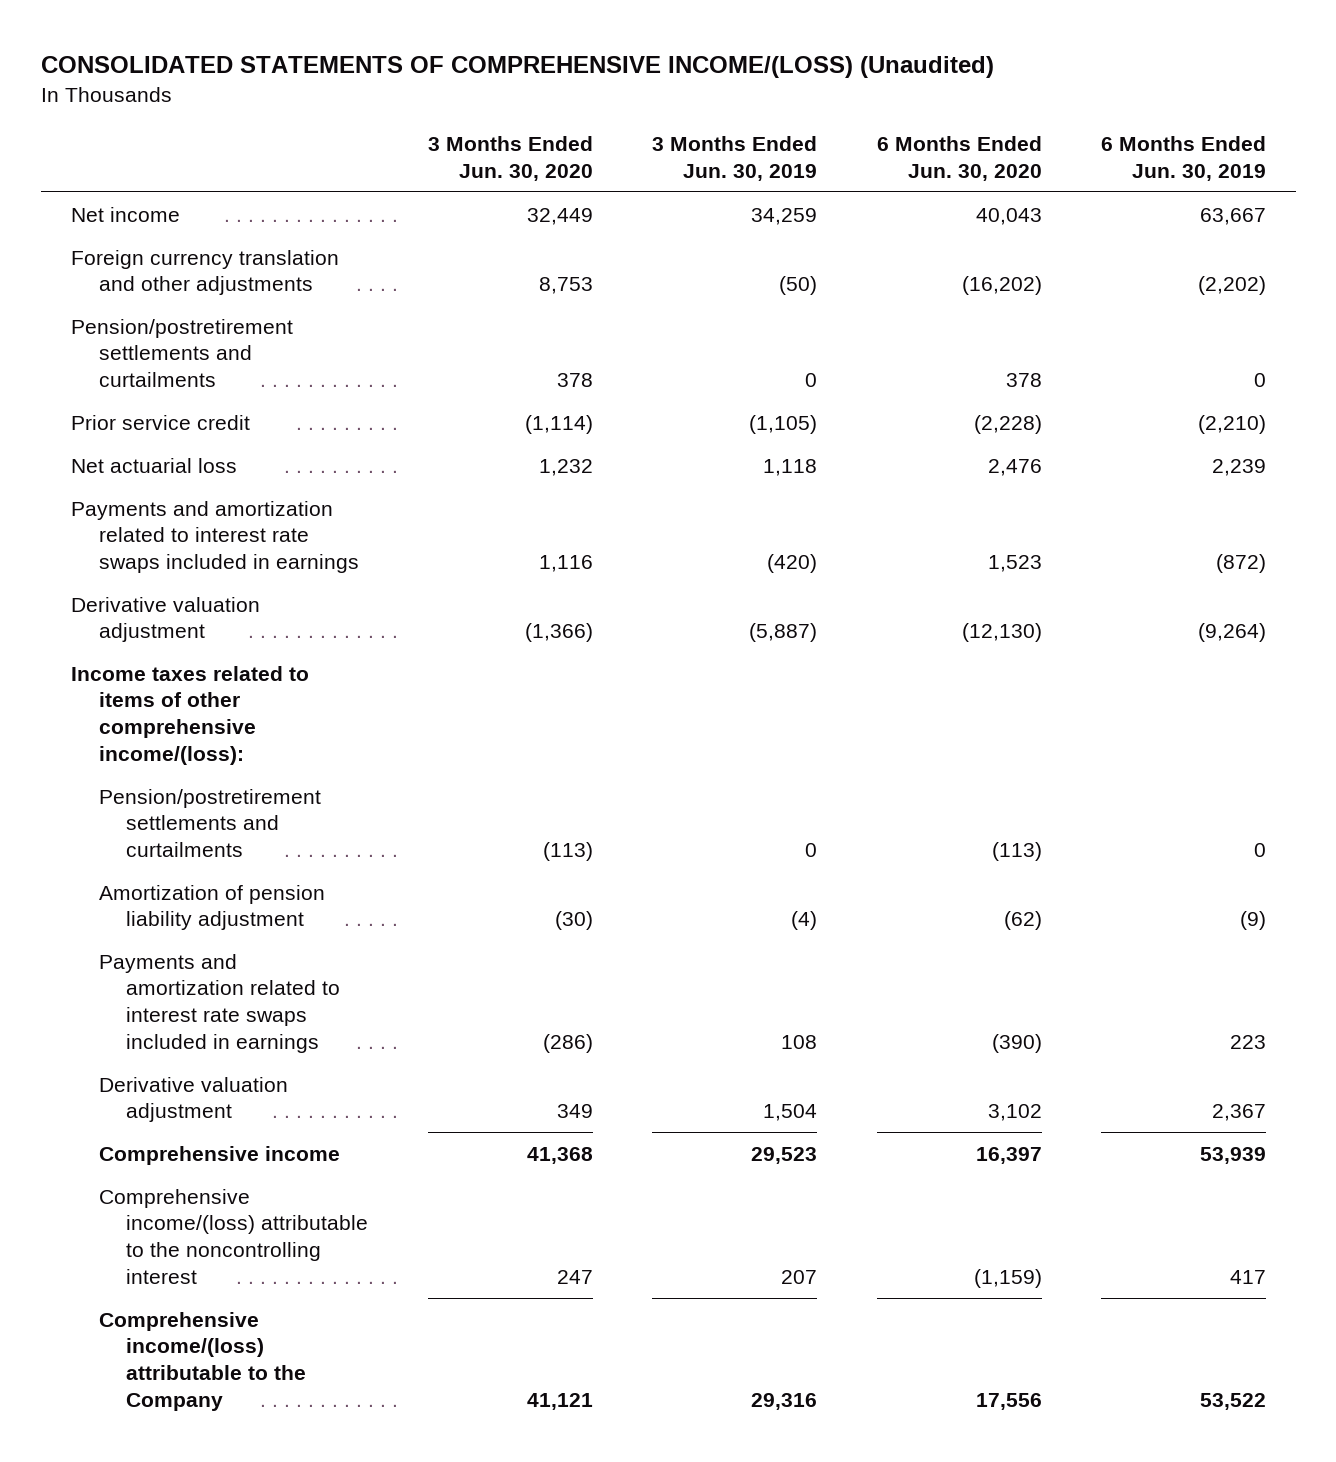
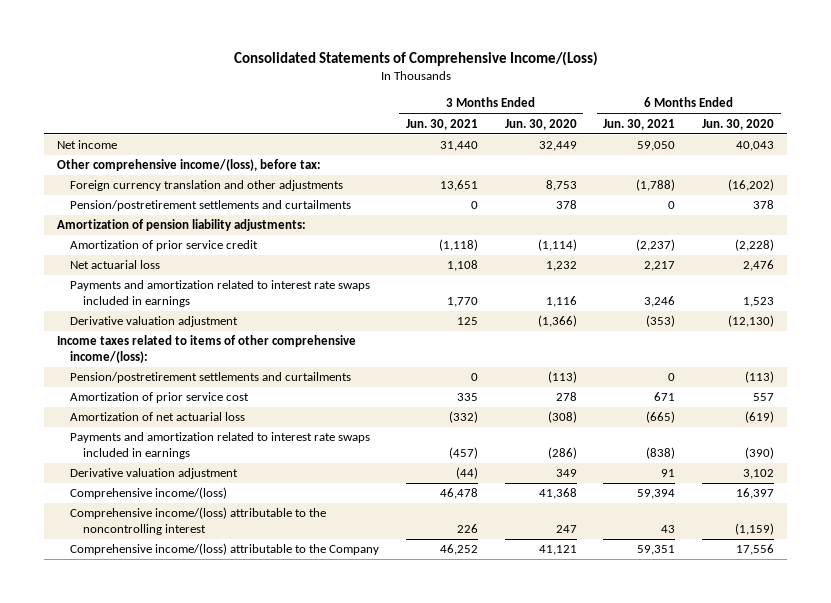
[40,56,994,79] CONSOLIDATED STATEMENTS OF COMPREHENSIVE INCOME/(LOSS) (Unaudited) -> [233,51,598,67] Consolidated Statements of Comprehensive Income/(Loss)
[652,135,818,181] 3 Months Ended Jun. 30, 2019 -> none
[1100,135,1266,181] 6 Months Ended Jun. 30, 2019 -> none
none -> [405,118,478,130] Jun. 30, 2021
none -> [603,118,676,130] Jun. 30, 2021
none -> [57,159,322,172] Other comprehensive income/(loss), before tax:
none -> [57,219,307,232] Amortization of pension liability adjustments:
[70,414,250,430] Prior service credit -> [70,240,259,252] Amortization of prior service credit
[98,884,325,931] Amortization of pension liability adjustment -> none
none -> [70,392,250,404] Amortization of prior service cost
none -> [70,412,246,422] Amortization of net actuarial loss
[98,1145,340,1165] Comprehensive income -> [70,487,228,500] Comprehensive income/(loss)

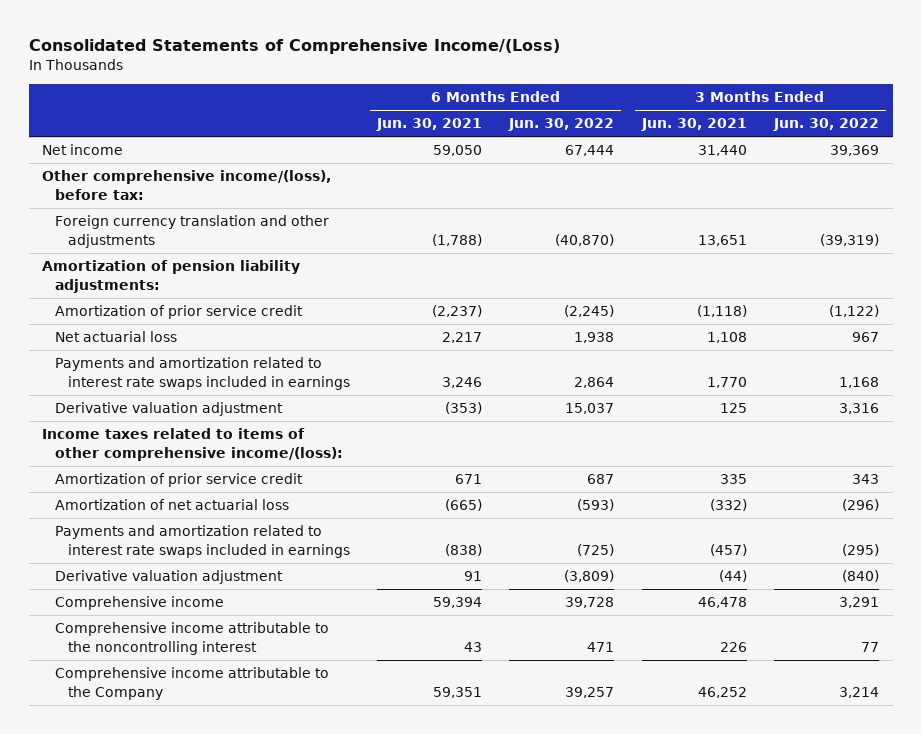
[504,118,577,130] Jun. 30, 2020 -> none
[701,118,774,130] Jun. 30, 2020 -> none
none -> [508,118,615,132] Jun. 30, 2022
none -> [773,118,880,132] Jun. 30, 2022
[70,200,352,212] Pension/postretirement settlements and curtailments -> none
[70,372,352,384] Pension/postretirement settlements and curtailments -> none
[70,392,250,404] Amortization of prior service cost -> [55,473,304,488] Amortization of prior service credit
[70,487,228,500] Comprehensive income/(loss) -> [55,596,225,611] Comprehensive income
[70,507,327,536] Comprehensive income/(loss) attributable to the noncontrolling interest -> [55,622,330,655] Comprehensive income attributable to the noncontrolling interest
[70,543,380,556] Comprehensive income/(loss) attributable to the Company -> [55,667,330,700] Comprehensive income attributable to the Company

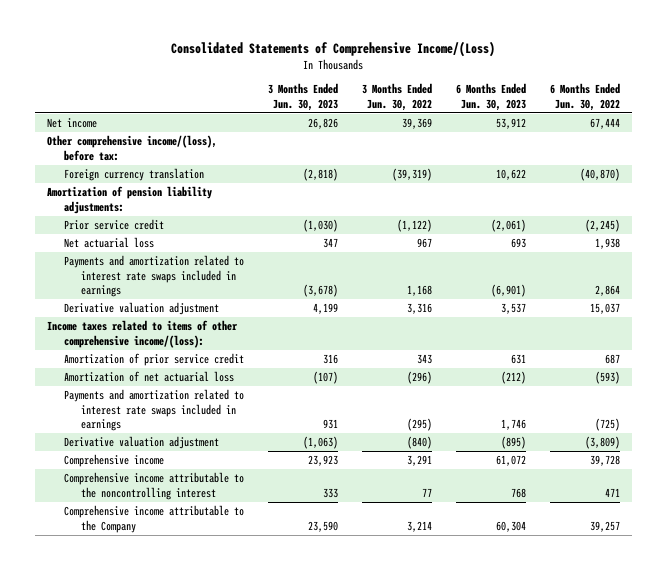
[376,118,483,132] Jun. 30, 2021 -> none
[640,118,747,132] Jun. 30, 2021 -> none
none -> [267,83,338,111] 3 Months Ended Jun. 30, 2023
none -> [456,83,527,111] 6 Months Ended Jun. 30, 2023
[55,215,330,248] Foreign currency translation and other adjustments -> [63,168,204,182] Foreign currency translation
[55,305,304,320] Amortization of prior service credit -> [63,219,164,231] Prior service credit

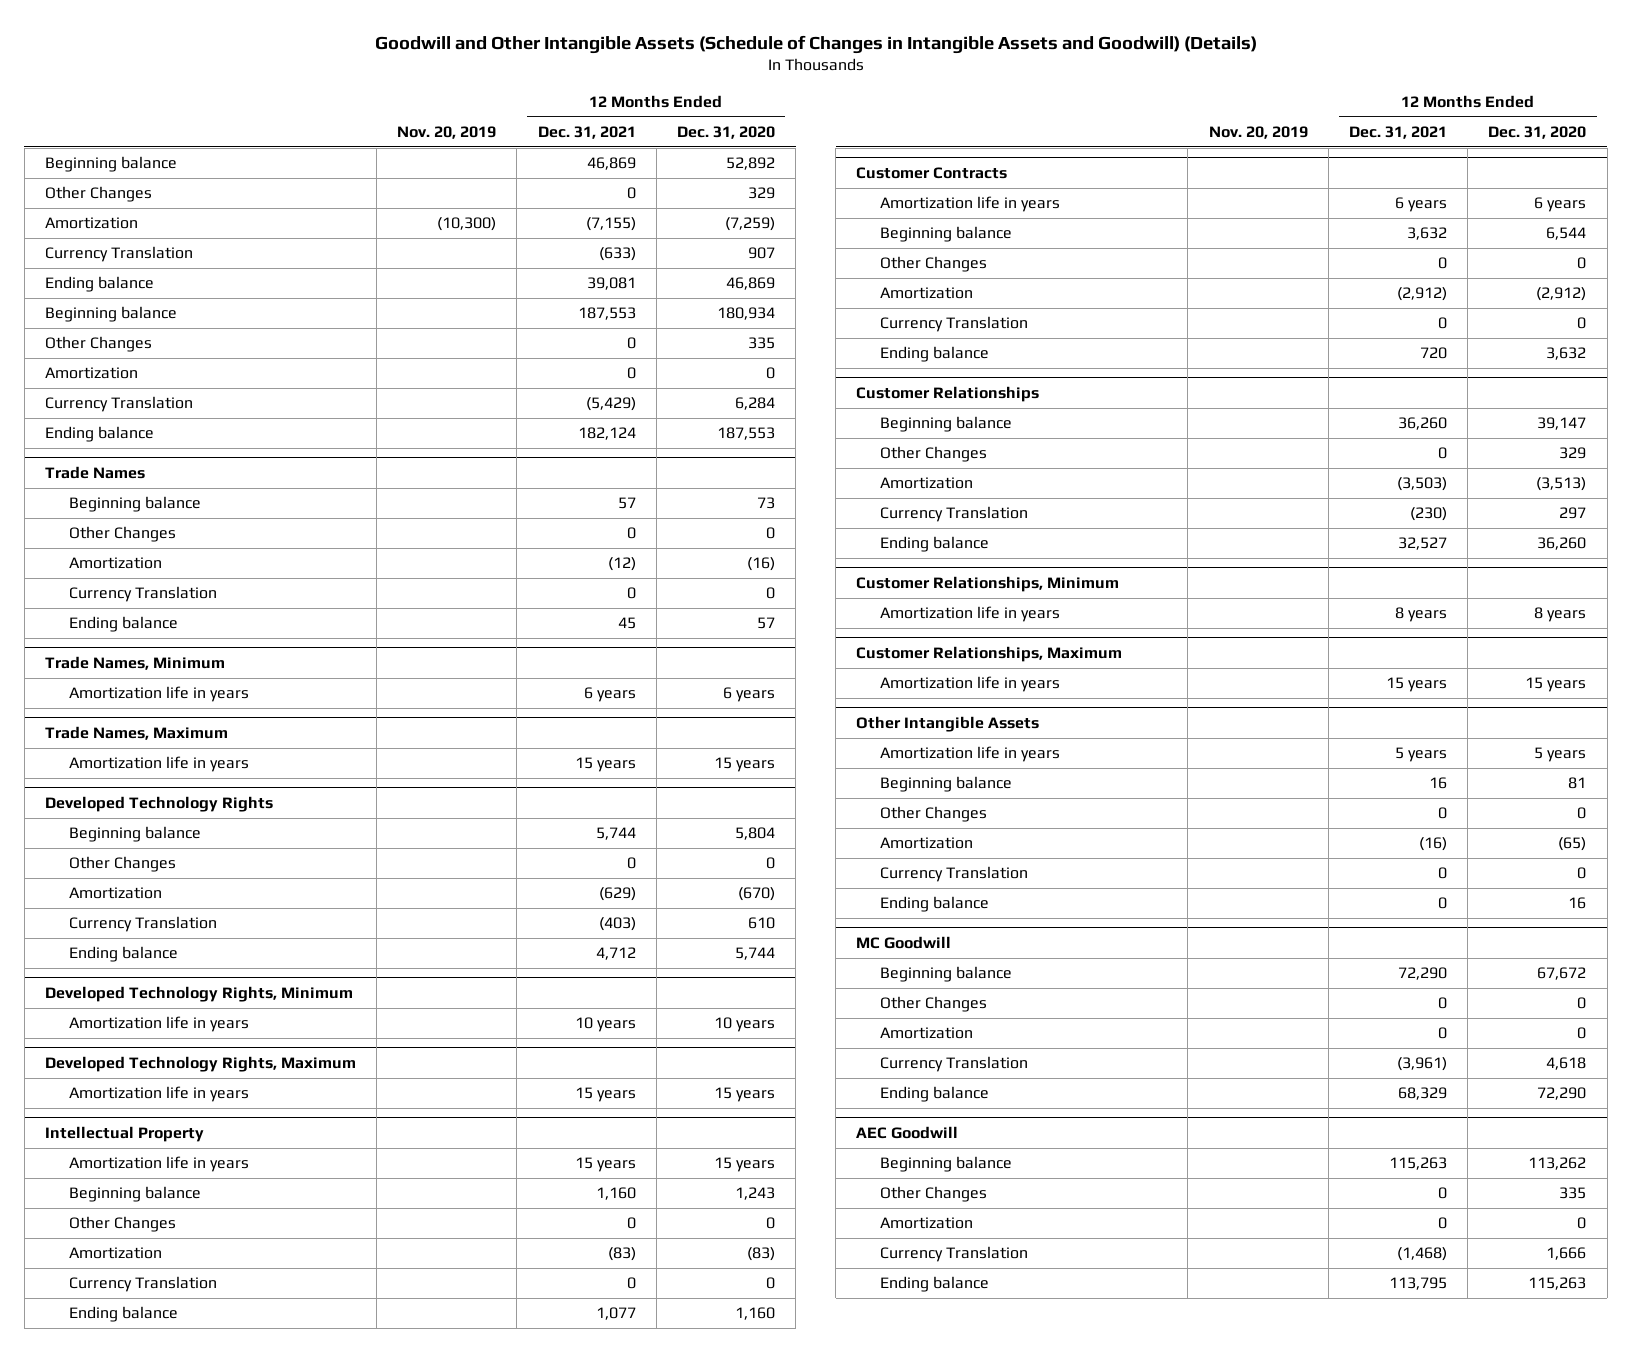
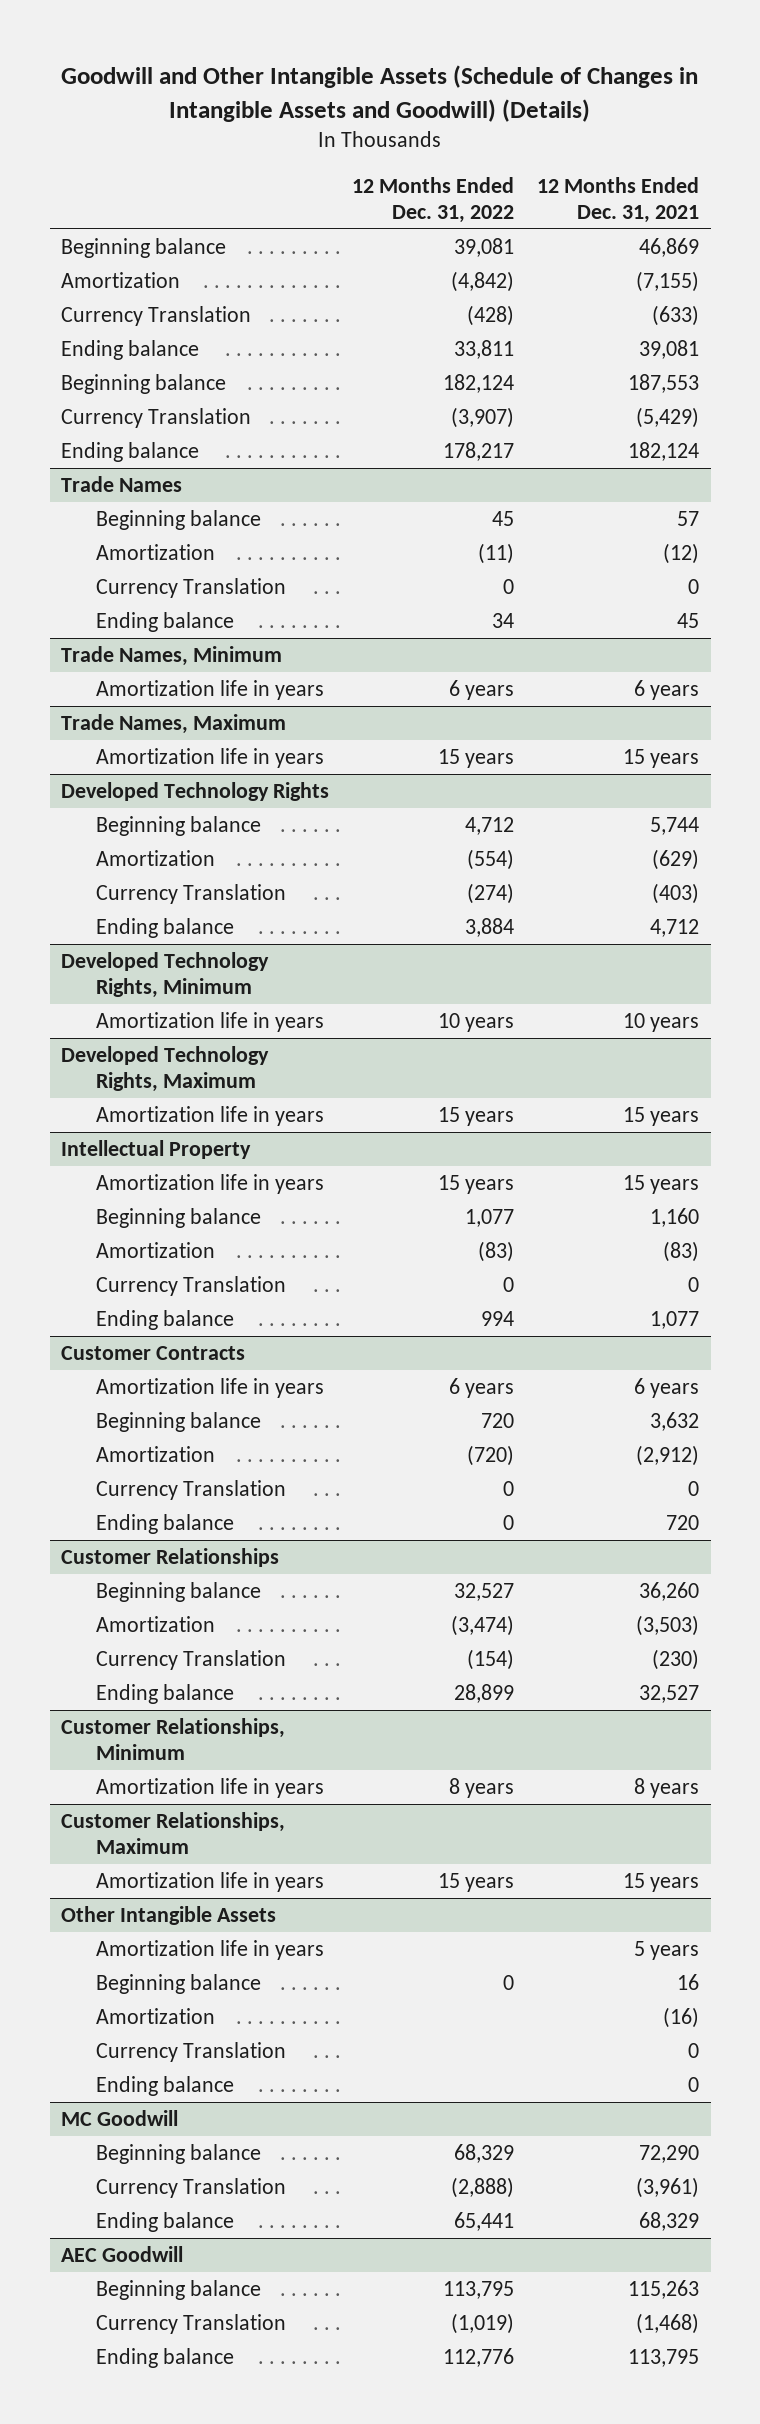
[397,125,497,139] Nov. 20, 2019 -> none
[677,125,776,139] Dec. 31, 2020 -> none
none -> [352,177,515,223] 12 Months Ended Dec. 31, 2022
[44,186,152,203] Other Changes -> none
[44,336,152,353] Other Changes -> none
[44,367,138,380] Amortization -> none
[68,526,176,543] Other Changes -> none
[68,856,176,873] Other Changes -> none
[68,1216,176,1233] Other Changes -> none
[880,256,988,273] Other Changes -> none
[880,446,988,463] Other Changes -> none
[880,806,988,823] Other Changes -> none
[880,996,988,1013] Other Changes -> none
[880,1027,974,1040] Amortization -> none
[880,1186,988,1203] Other Changes -> none
[880,1217,974,1230] Amortization -> none

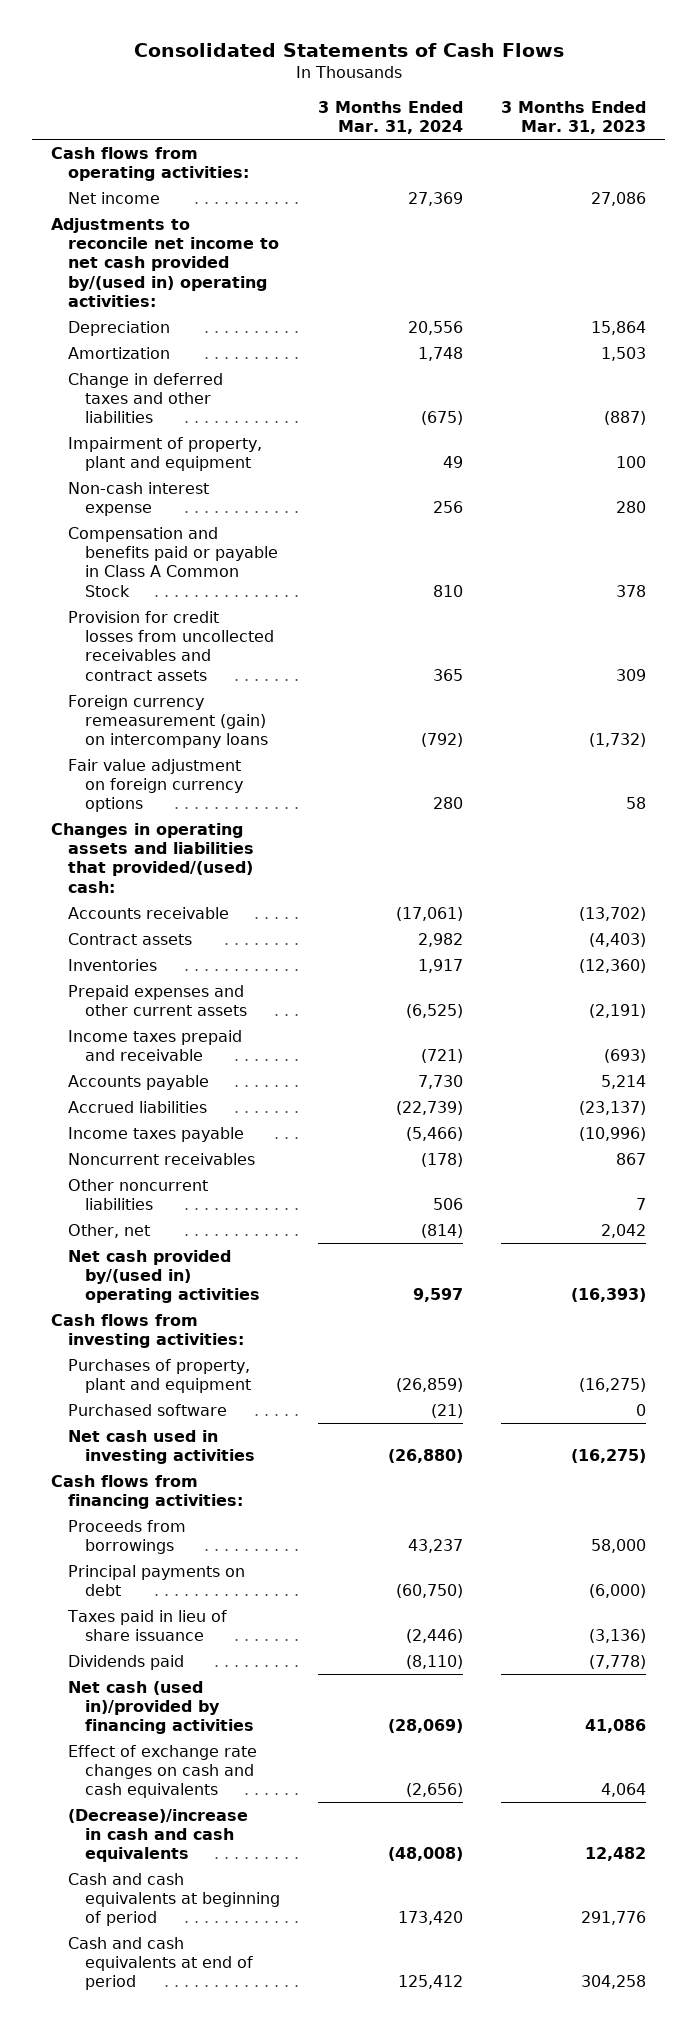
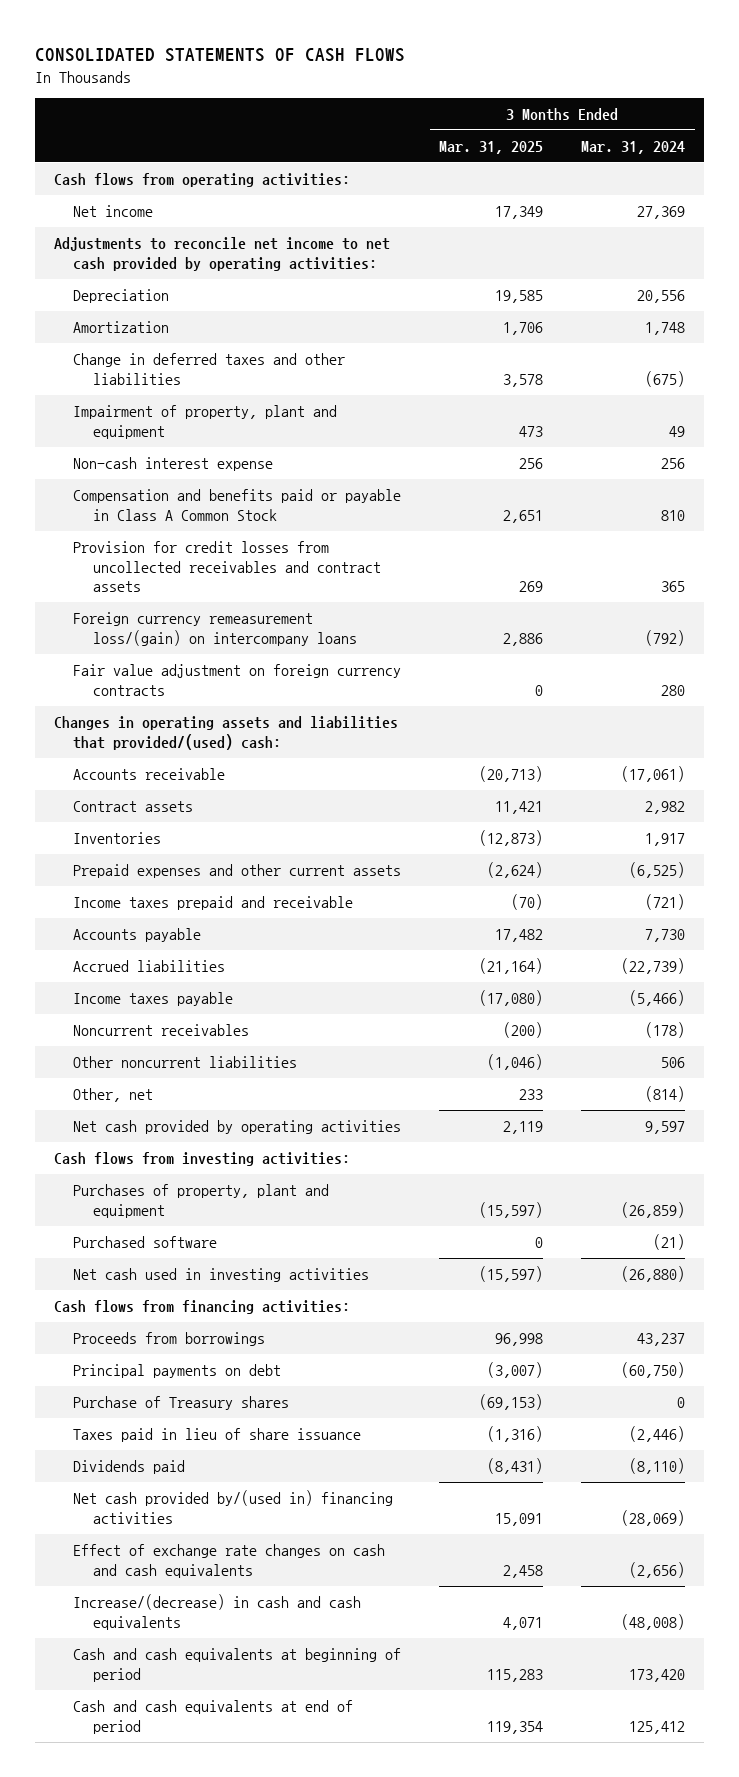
[133,42,564,57] Consolidated Statements of Cash Flows -> [34,47,405,62] CONSOLIDATED STATEMENTS OF CASH FLOWS
[500,100,646,135] 3 Months Ended Mar. 31, 2023 -> none
none -> [439,141,544,155] Mar. 31, 2025
[51,217,280,307] Adjustments to reconcile net income to net cash provided by/(used in) operating activities: -> [53,237,390,271] Adjustments to reconcile net income to net cash provided by operating activities:
[68,694,268,749] Foreign currency remeasurement (gain) on intercompany loans -> [73,612,357,646] Foreign currency remeasurement loss/(gain) on intercompany loans
[68,758,243,813] Fair value adjustment on foreign currency options -> [73,664,402,696] Fair value adjustment on foreign currency contracts
[68,1249,260,1304] Net cash provided by/(used in) operating activities -> [73,1120,402,1135] Net cash provided by operating activities
none -> [73,1396,290,1411] Purchase of Treasury shares
[68,1680,254,1735] Net cash (used in)/provided by financing activities -> [73,1490,394,1524] Net cash provided by/(used in) financing activities
[68,1808,249,1863] (Decrease)/increase in cash and cash equivalents -> [73,1594,362,1630] Increase/(decrease) in cash and cash equivalents

